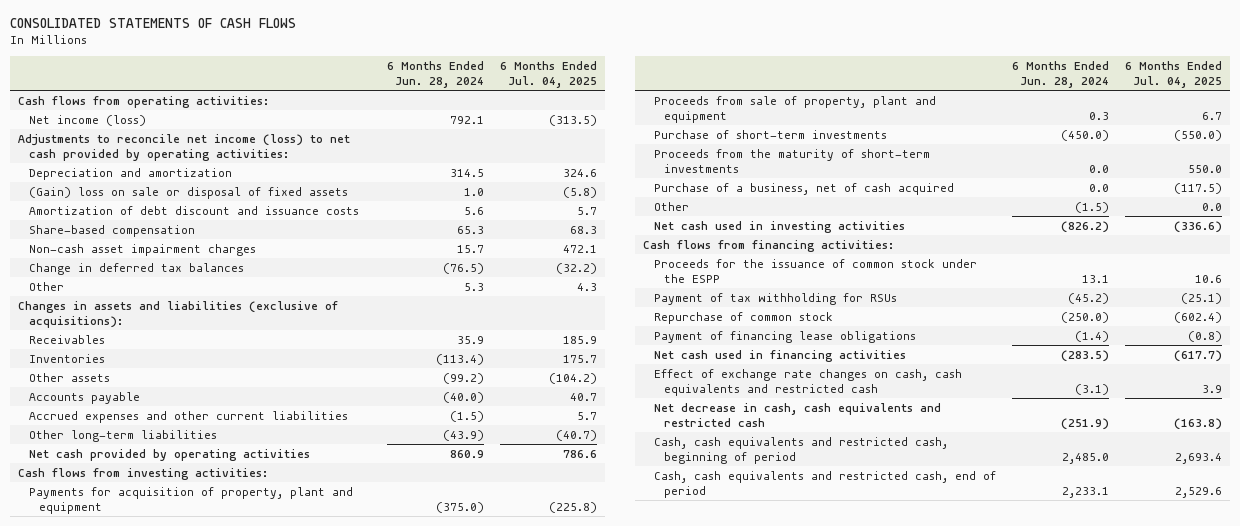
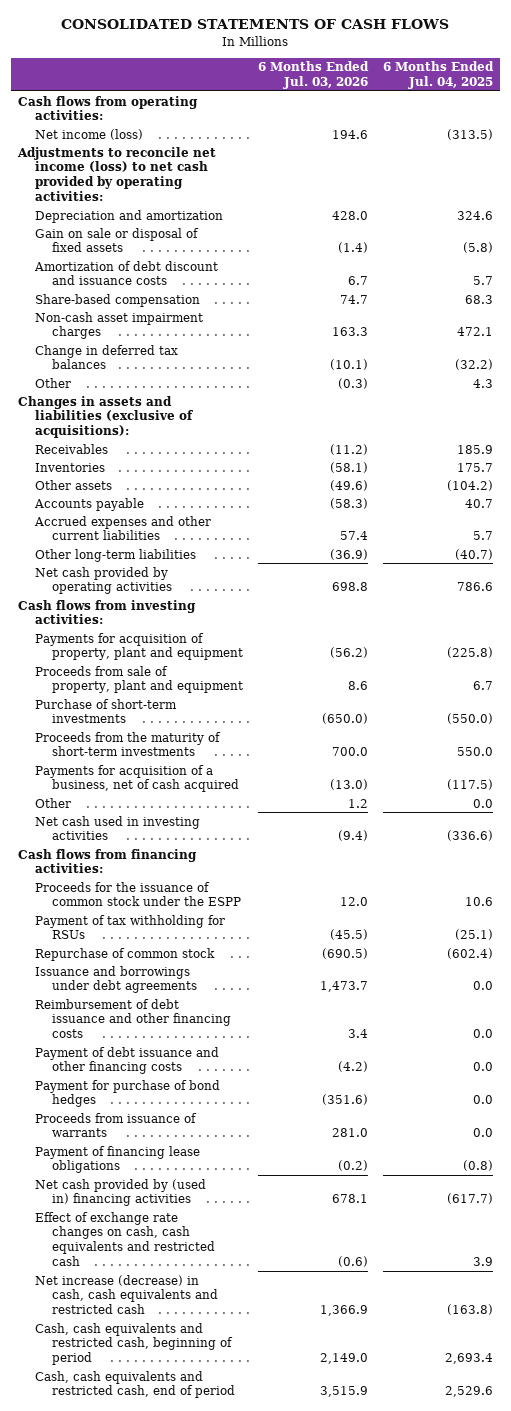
[386,60,484,88] 6 Months Ended Jun. 28, 2024 -> none
none -> [257,61,369,89] 6 Months Ended Jul. 03, 2026
[28,186,348,199] (Gain) loss on sale or disposal of fixed assets -> [35,227,200,253] Gain on sale or disposal of fixed assets
[653,182,954,195] Purchase of a business, net of cash acquired -> [35,764,240,793] Payments for acquisition of a business, net of cash acquired
none -> [35,965,198,994] Issuance and borrowings under debt agreements
none -> [35,998,232,1039] Reimbursement of debt issuance and other financing costs
none -> [35,1046,220,1075] Payment of debt issuance and other financing costs
none -> [35,1079,221,1108] Payment for purchase of bond hedges
none -> [35,1112,198,1138] Proceeds from issuance of warrants
[653,349,906,362] Net cash used in financing activities -> [35,1178,207,1207] Net cash provided by (used in) financing activities
[653,402,941,427] Net decrease in cash, cash equivalents and restricted cash -> [35,1274,219,1315] Net increase (decrease) in cash, cash equivalents and restricted cash

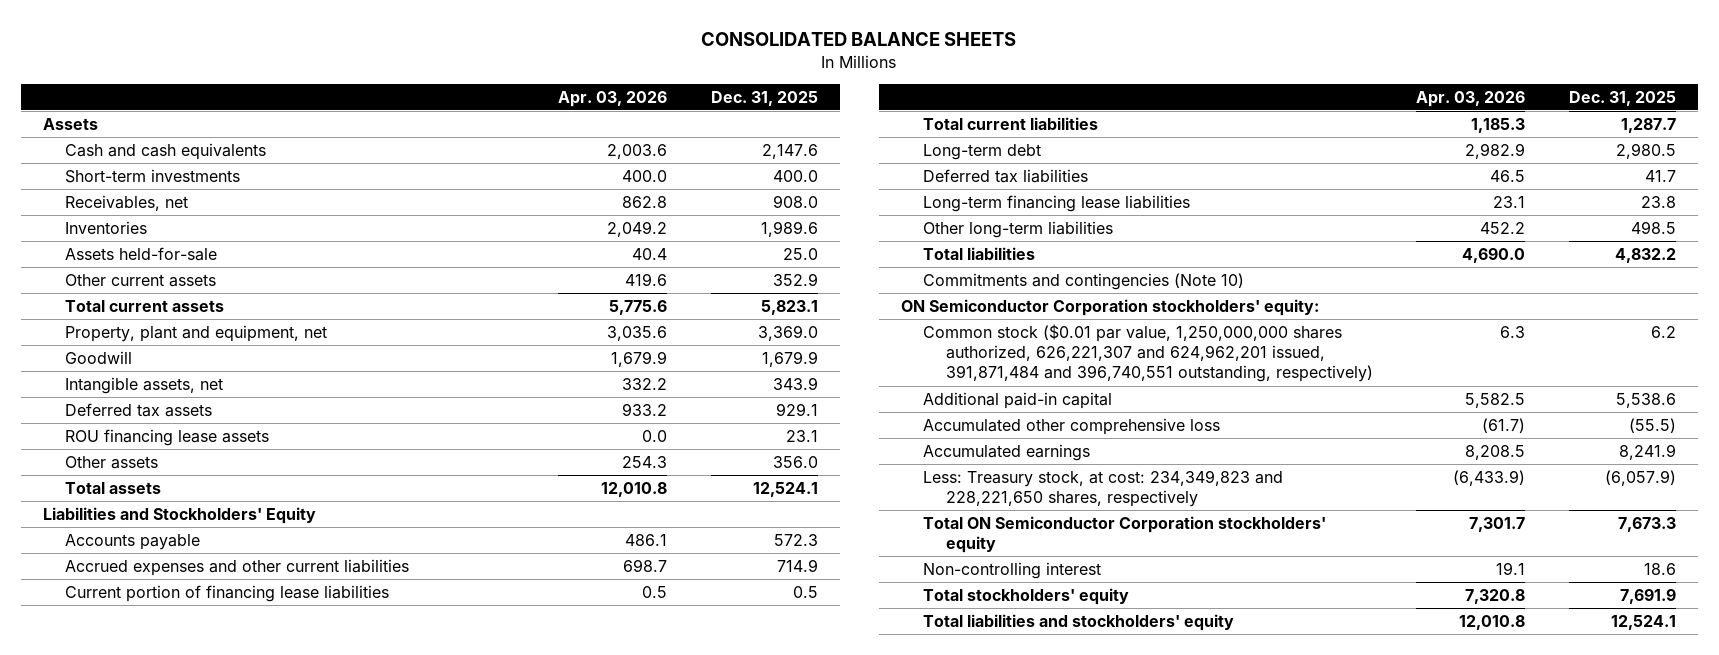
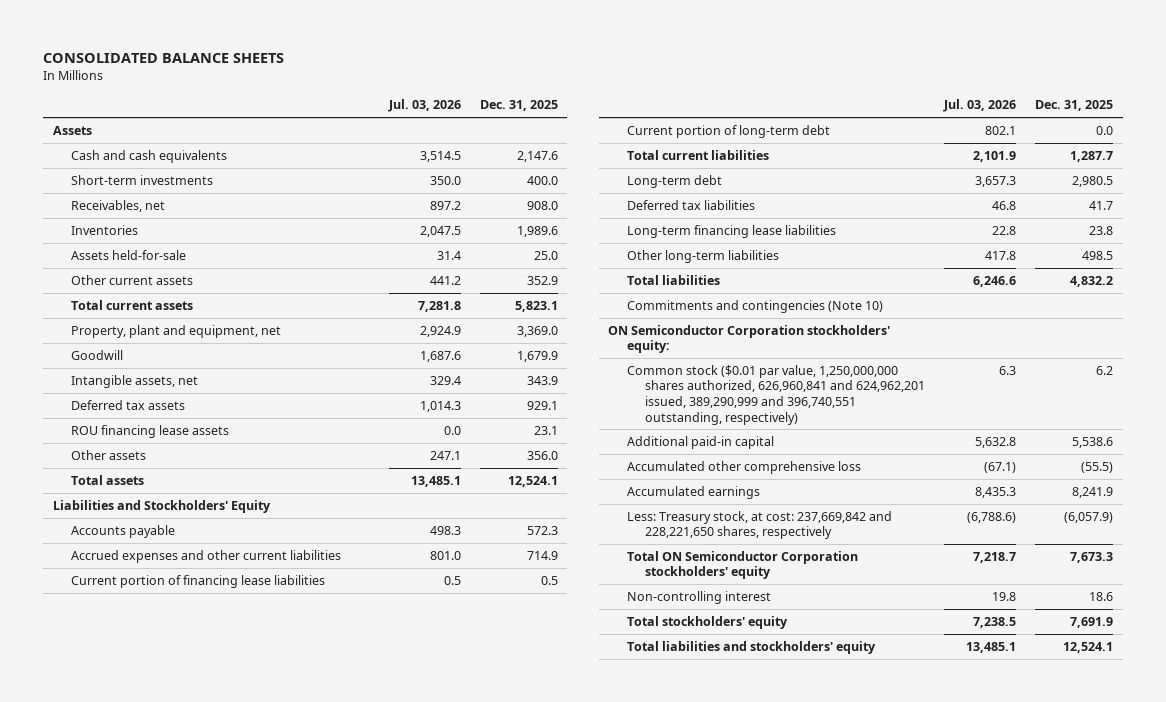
[558,90,668,107] Apr. 03, 2026 -> none
none -> [387,99,461,113] Jul. 03, 2026
none -> [626,124,830,138] Current portion of long-term debt
[923,324,1373,383] Common stock ($0.01 par value, 1,250,000,000 shares authorized, 626,221,307 and 624,962,201 issued, 391,871,484 and 396,740,551 outstanding, respectively) -> [626,364,925,425] Common stock ($0.01 par value, 1,250,000,000 shares authorized, 626,960,841 and 624,962,201 issued, 389,290,999 and 396,740,551 outstanding, respectively)
[923,470,1284,508] Less: Treasury stock, at cost: 234,349,823 and 228,221,650 shares, respectively -> [626,510,892,540] Less: Treasury stock, at cost: 237,669,842 and 228,221,650 shares, respectively

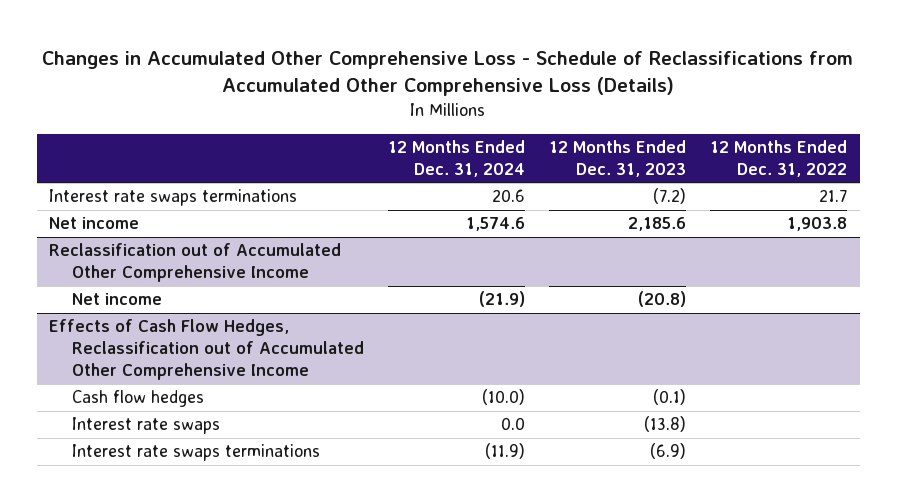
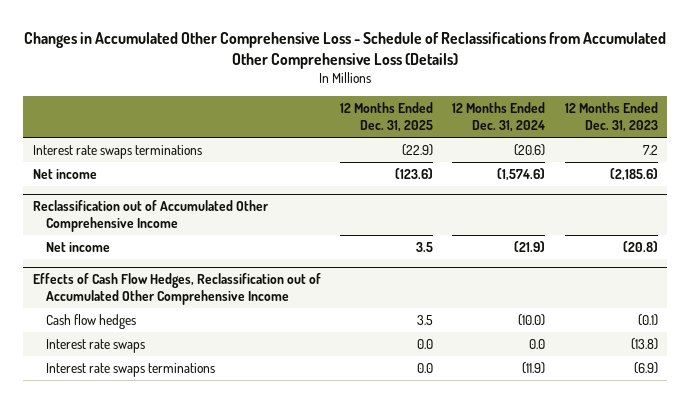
[710,140,848,177] 12 Months Ended Dec. 31, 2022 -> none
none -> [339,102,433,133] 12 Months Ended Dec. 31, 2025
[491,189,525,203] 20.6 -> [514,143,546,156] (20.6)
[653,188,687,205] (7.2) -> [642,144,658,155] 7.2
[465,217,525,232] 1,574.6 -> [497,167,546,181] (1,574.6)
[628,217,687,232] 2,185.6 -> [609,167,658,181] (2,185.6)

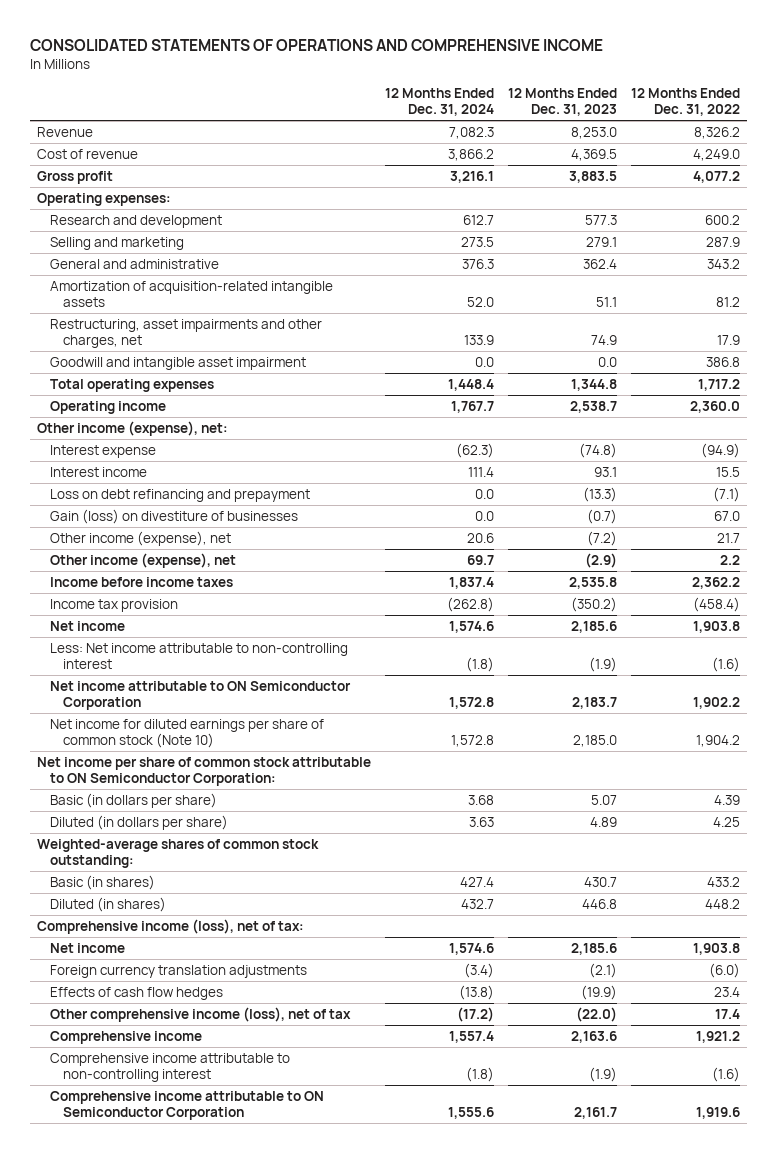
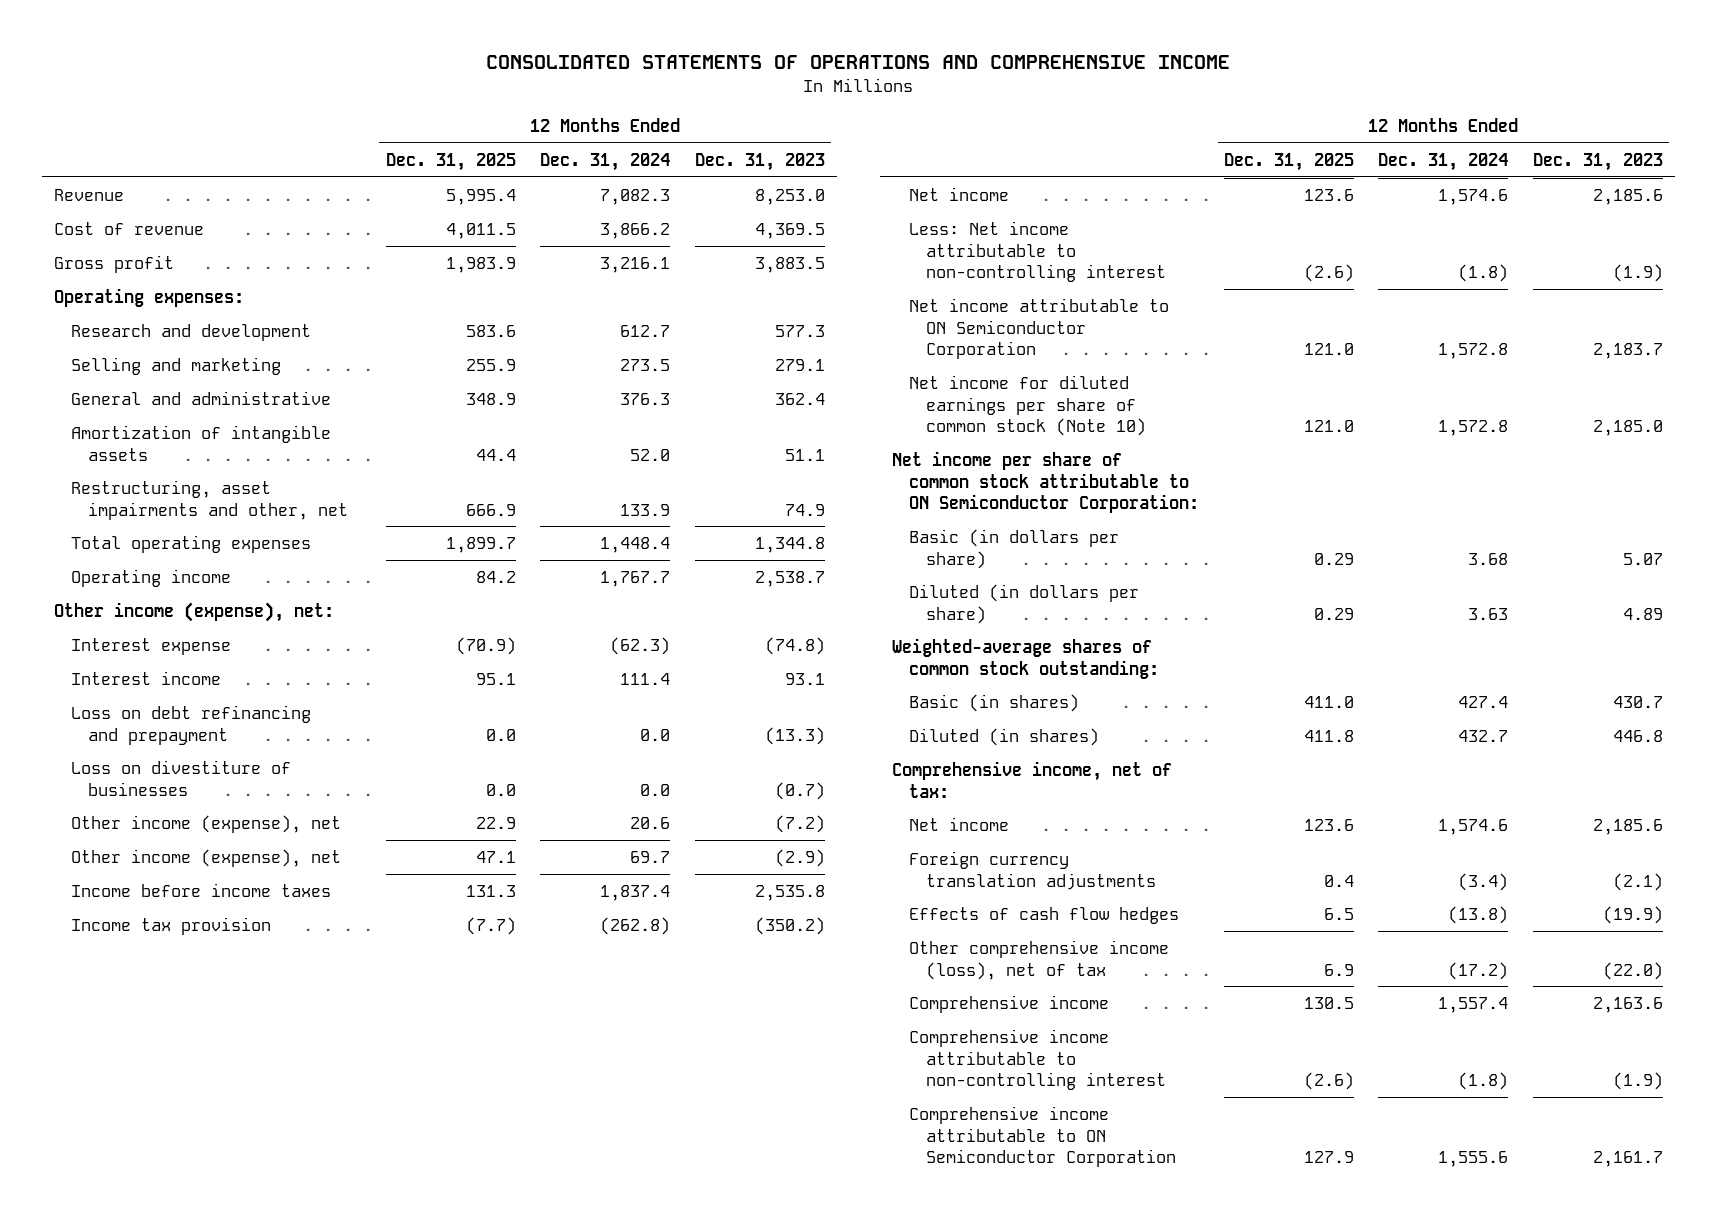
[630,88,740,117] 12 Months Ended Dec. 31, 2022 -> none
none -> [385,152,516,171] Dec. 31, 2025
[49,356,306,370] Goodwill and intangible asset impairment -> none
[49,280,333,308] Amortization of acquisition-related intangible assets -> [71,424,332,461] Amortization of intangible assets
[49,318,322,349] Restructuring, asset impairments and other charges, net -> [71,479,348,520] Restructuring, asset impairments and other, net
[49,508,298,524] Gain (loss) on divestiture of businesses -> [71,759,292,796] Loss on divestiture of businesses
[36,918,304,934] Comprehensive income (loss), net of tax: -> [892,760,1173,798] Comprehensive income, net of tax:

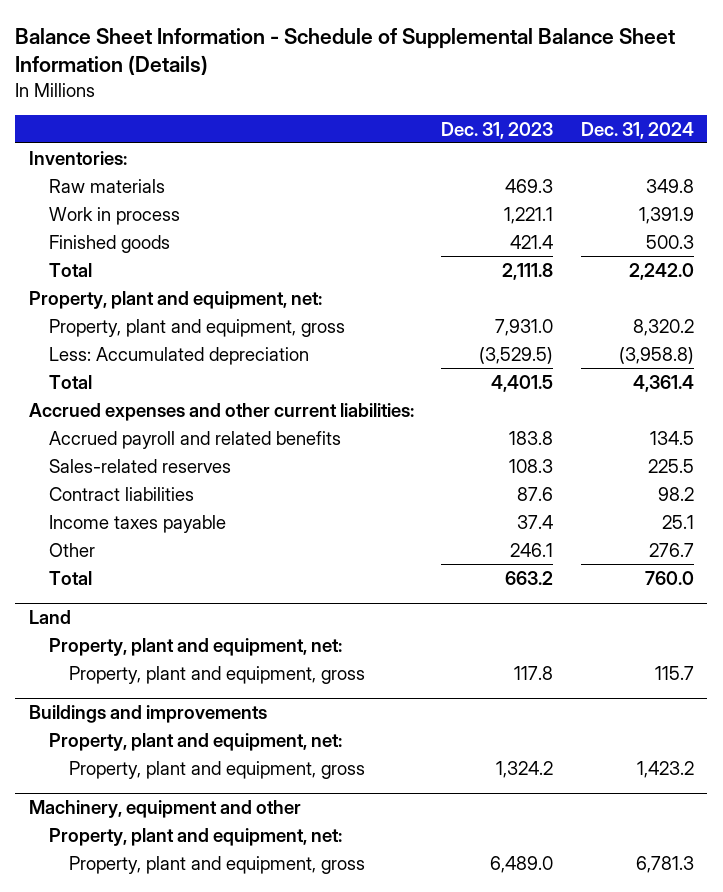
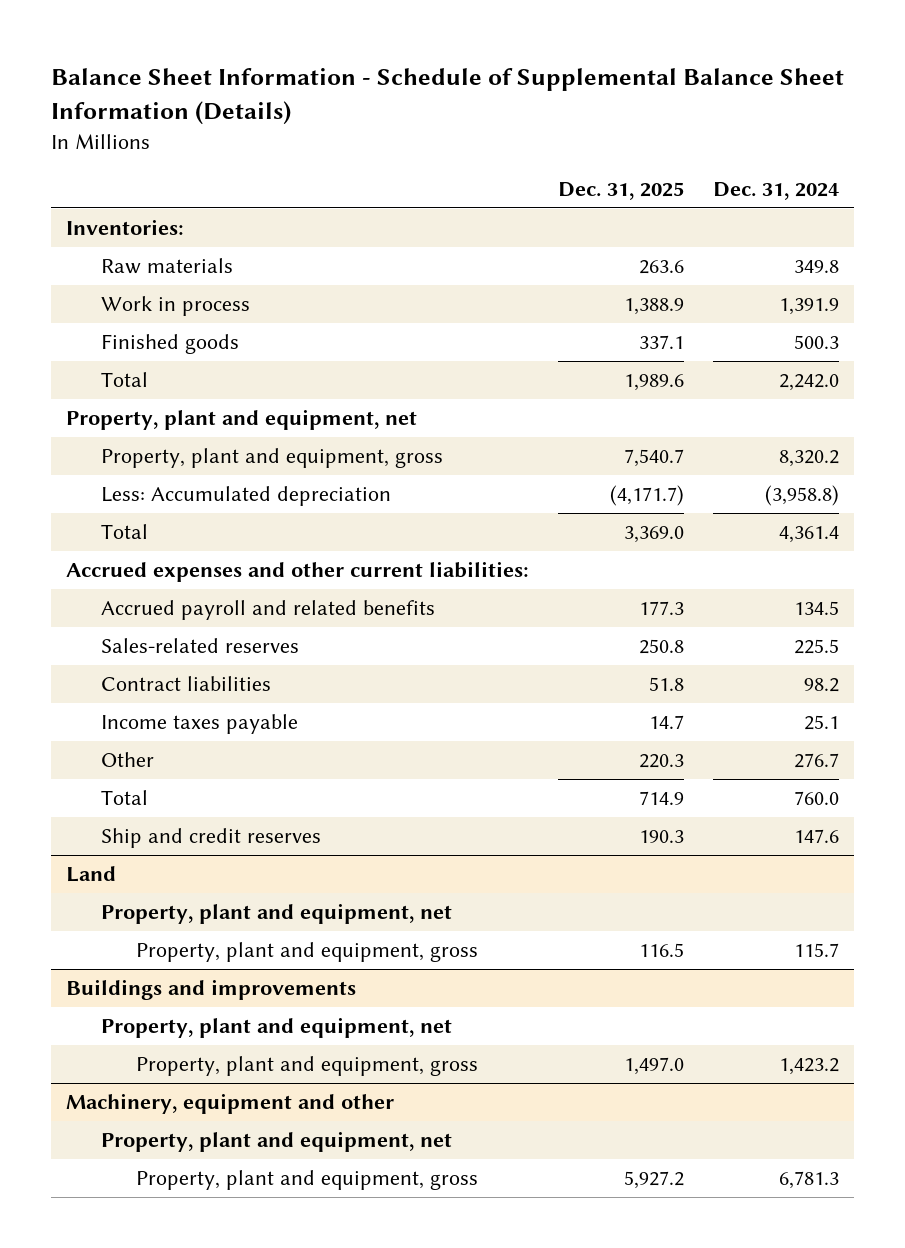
[441,121,554,139] Dec. 31, 2023 -> none
none -> [558,182,685,201] Dec. 31, 2025
[29,290,323,309] Property, plant and equipment, net: -> [65,408,417,430] Property, plant and equipment, net
none -> [100,827,321,848] Ship and credit reserves
[48,637,342,656] Property, plant and equipment, net: -> [100,902,452,924] Property, plant and equipment, net
[48,732,342,751] Property, plant and equipment, net: -> [100,1016,452,1038] Property, plant and equipment, net
[48,827,342,846] Property, plant and equipment, net: -> [100,1130,452,1152] Property, plant and equipment, net

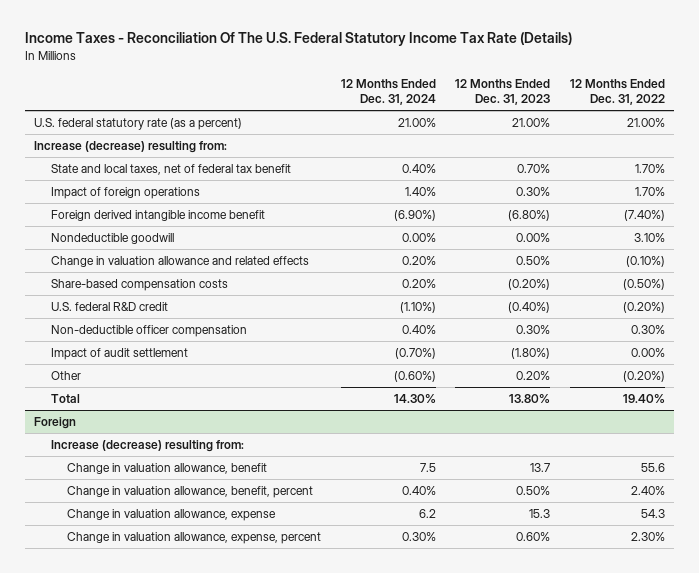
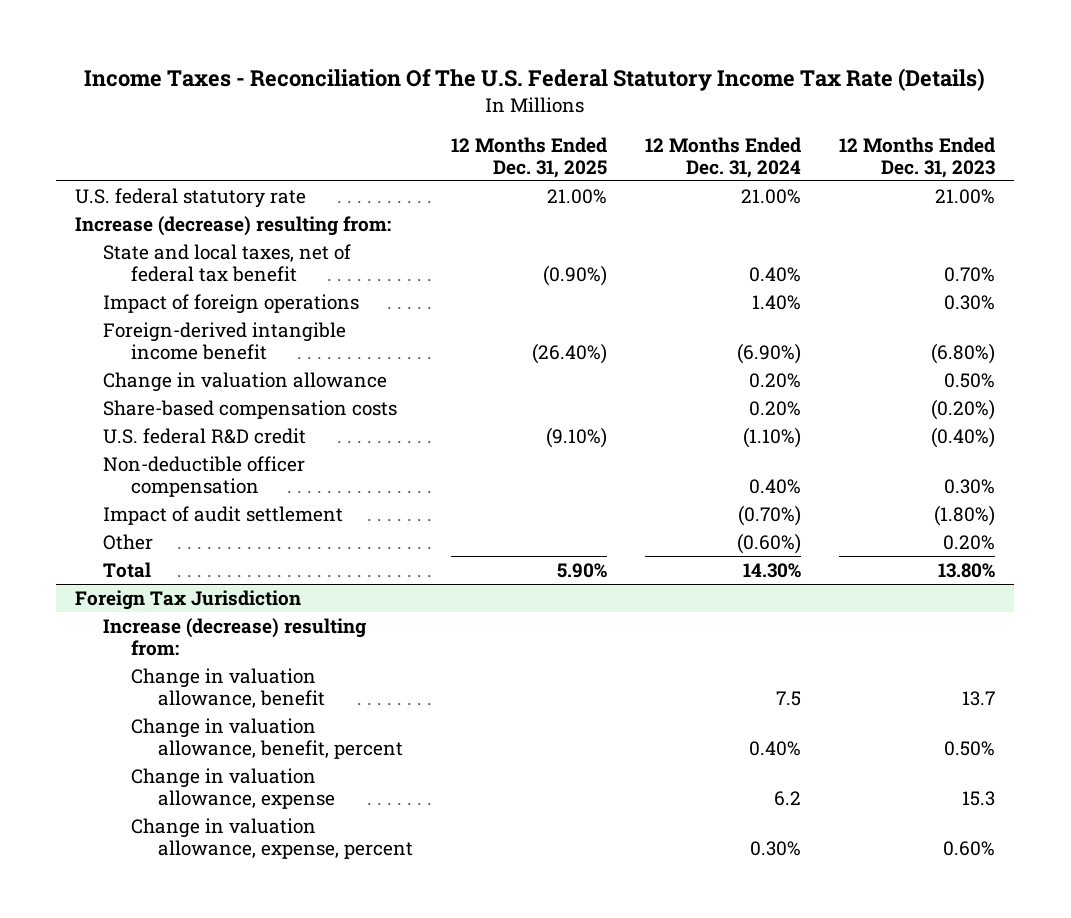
[569,78,665,106] 12 Months Ended Dec. 31, 2022 -> none
none -> [451,136,608,179] 12 Months Ended Dec. 31, 2025
[34,118,243,131] U.S. federal statutory rate (as a percent) -> [75,187,307,208] U.S. federal statutory rate
[50,233,174,245] Nondeductible goodwill -> none
[50,210,265,222] Foreign derived intangible income benefit -> [102,321,346,361] Foreign-derived intangible income benefit
[50,256,309,268] Change in valuation allowance and related effects -> [102,371,387,392] Change in valuation allowance
[34,417,77,430] Foreign -> [75,589,302,610] Foreign Tax Jurisdiction

